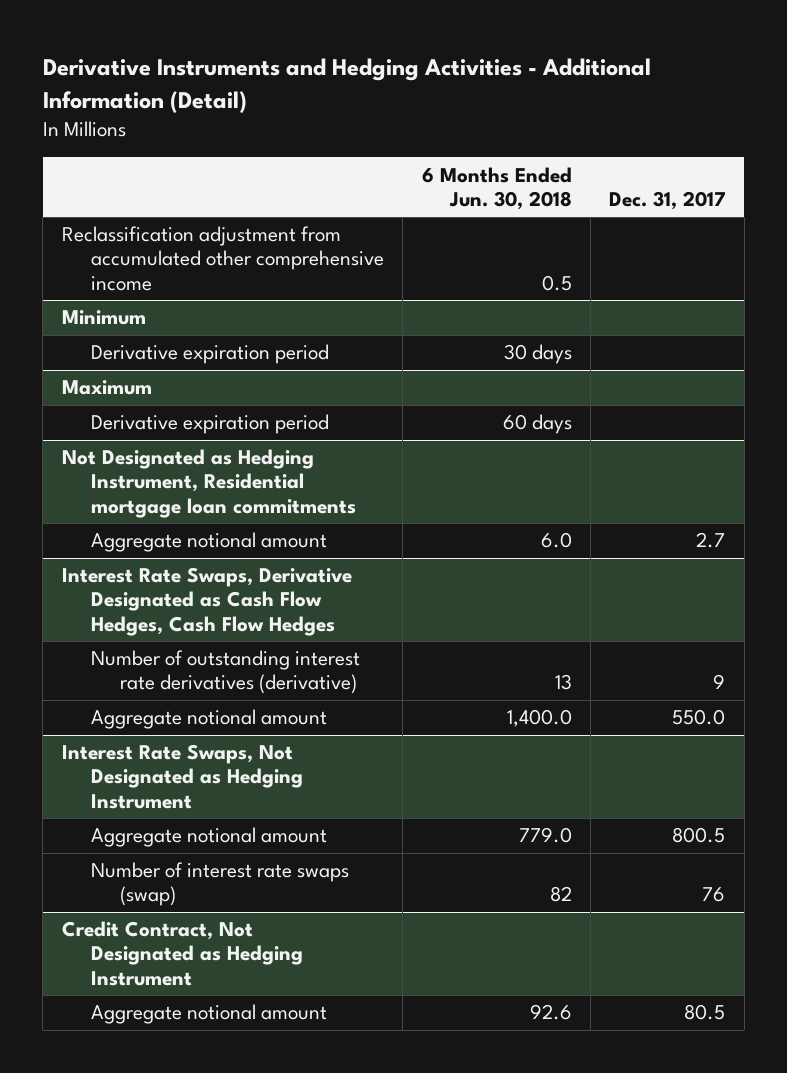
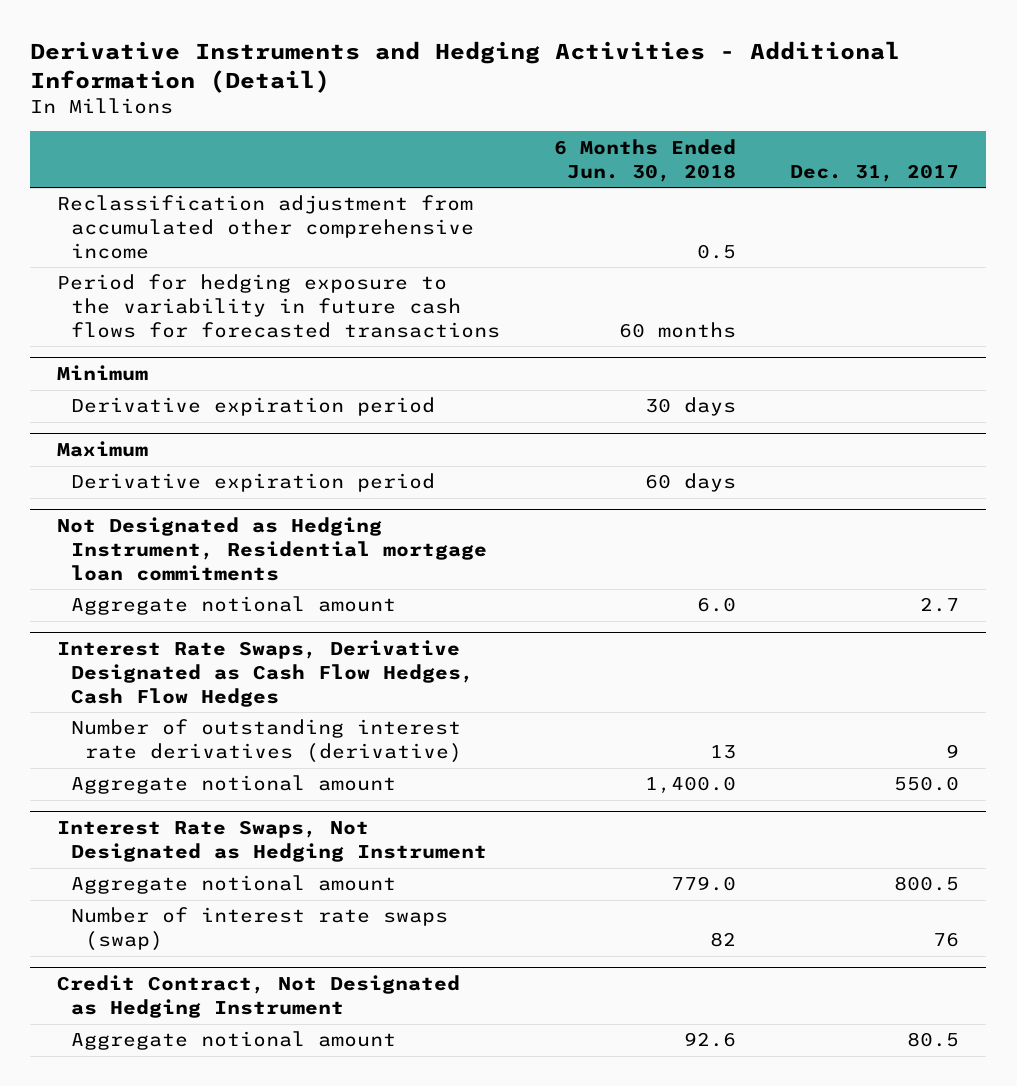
none -> [57,274,500,338] Period for hedging exposure to the variability in future cash flows for forecasted transactions

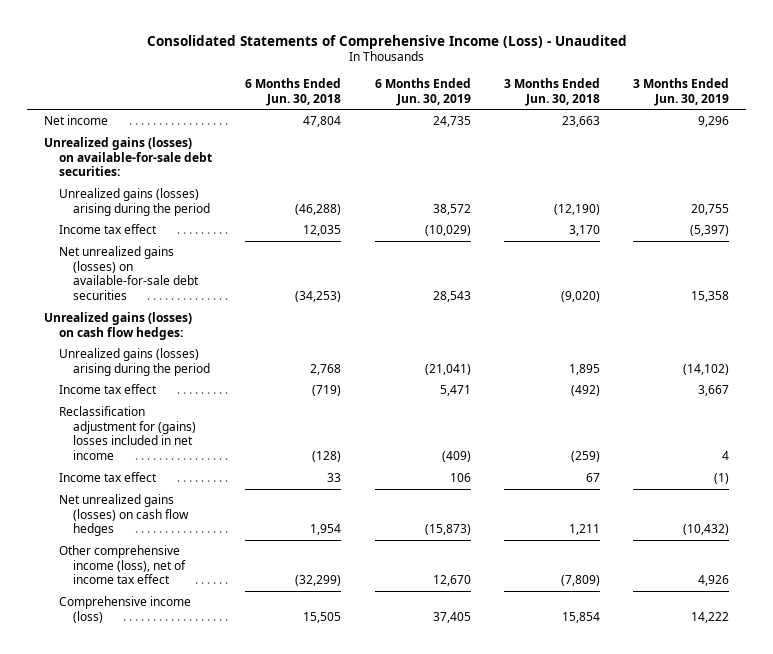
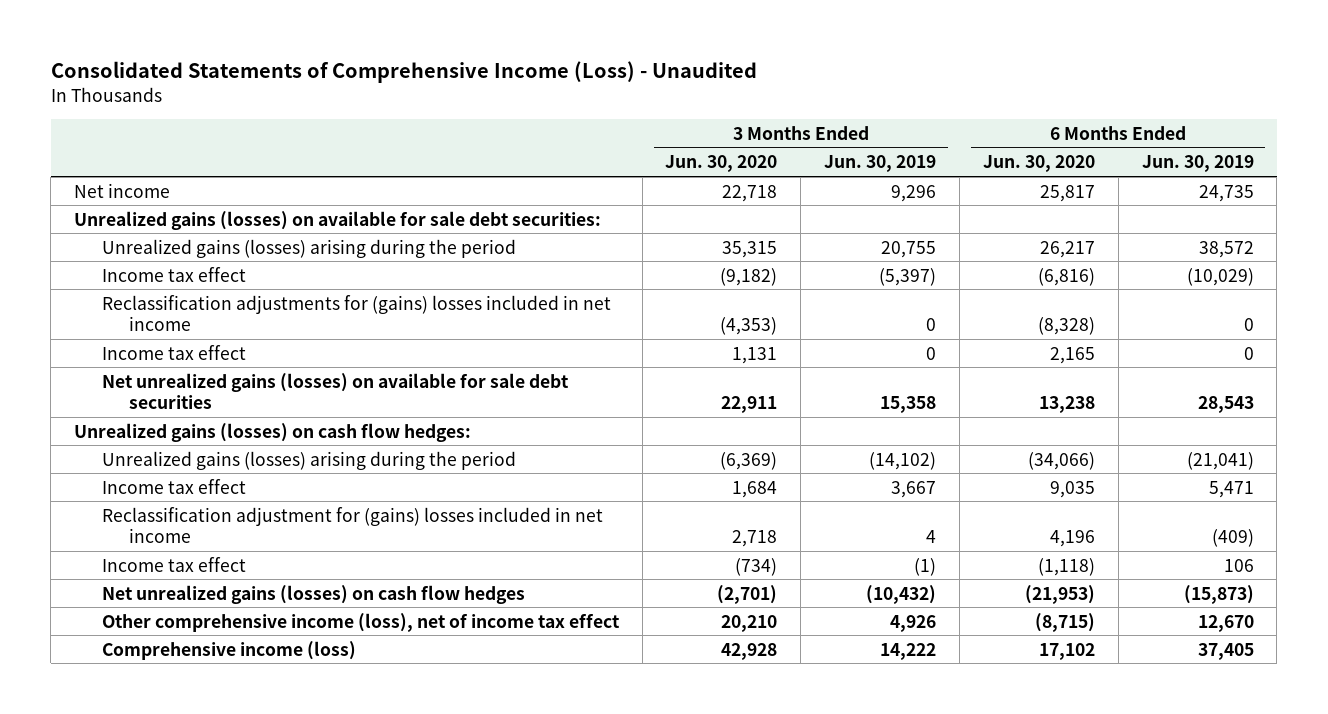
[245,78,342,106] 6 Months Ended Jun. 30, 2018 -> none
[504,78,601,106] 3 Months Ended Jun. 30, 2018 -> none
none -> [665,155,778,173] Jun. 30, 2020
none -> [982,155,1095,173] Jun. 30, 2020
[43,137,212,177] Unrealized gains (losses) on available-for-sale debt securities: -> [74,210,602,230] Unrealized gains (losses) on available for sale debt securities:
none -> [101,294,611,332] Reclassification adjustments for (gains) losses included in net income
none -> [101,344,246,360] Income tax effect
[58,246,200,301] Net unrealized gains (losses) on available-for-sale debt securities -> [101,372,569,410] Net unrealized gains (losses) on available for sale debt securities

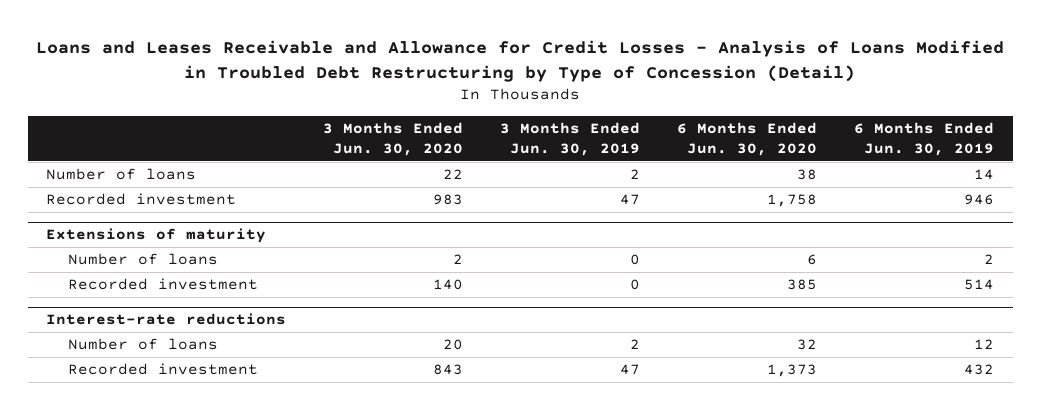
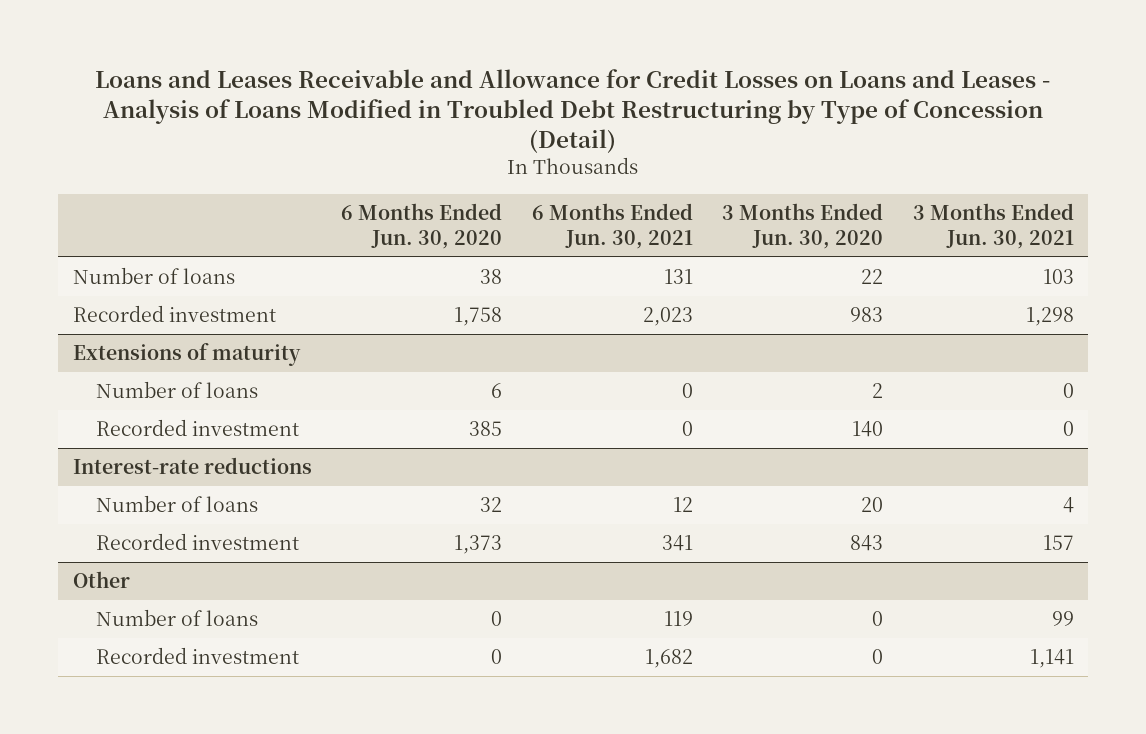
[36,39,1005,82] Loans and Leases Receivable and Allowance for Credit Losses - Analysis of Loans Modified in Troubled Debt Restructuring by Type of Concession (Detail) -> [95,68,1051,154] Loans and Leases Receivable and Allowance for Credit Losses on Loans and Leases - Analysis of Loans Modified in Troubled Debt Restructuring by Type of Concession (Detail)
[500,121,641,157] 3 Months Ended Jun. 30, 2019 -> none
[854,121,995,157] 6 Months Ended Jun. 30, 2019 -> none
none -> [531,202,693,249] 6 Months Ended Jun. 30, 2021
none -> [912,202,1074,249] 3 Months Ended Jun. 30, 2021
none -> [72,570,130,588] Other
none -> [95,608,258,626] Number of loans
none -> [95,646,299,664] Recorded investment

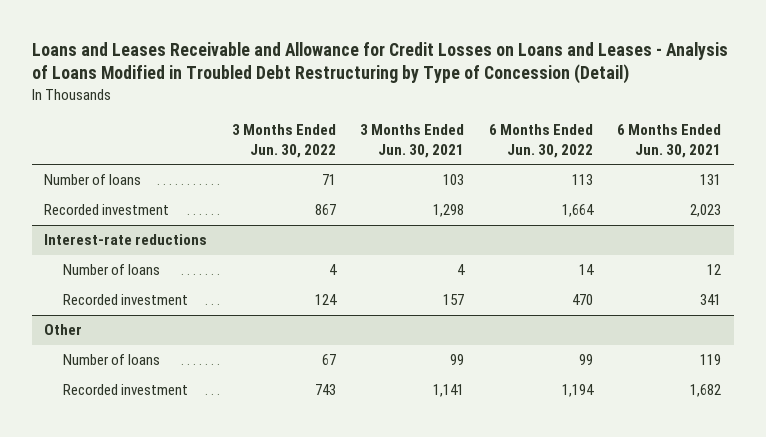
[341,202,503,249] 6 Months Ended Jun. 30, 2020 -> none
[722,202,884,249] 3 Months Ended Jun. 30, 2020 -> none
none -> [231,124,336,158] 3 Months Ended Jun. 30, 2022
none -> [488,124,593,158] 6 Months Ended Jun. 30, 2022
[72,342,301,366] Extensions of maturity -> none
[95,380,258,398] Number of loans -> none
[95,418,299,436] Recorded investment -> none

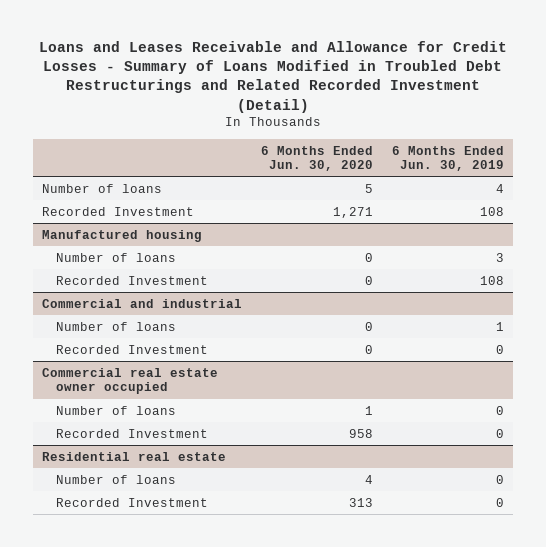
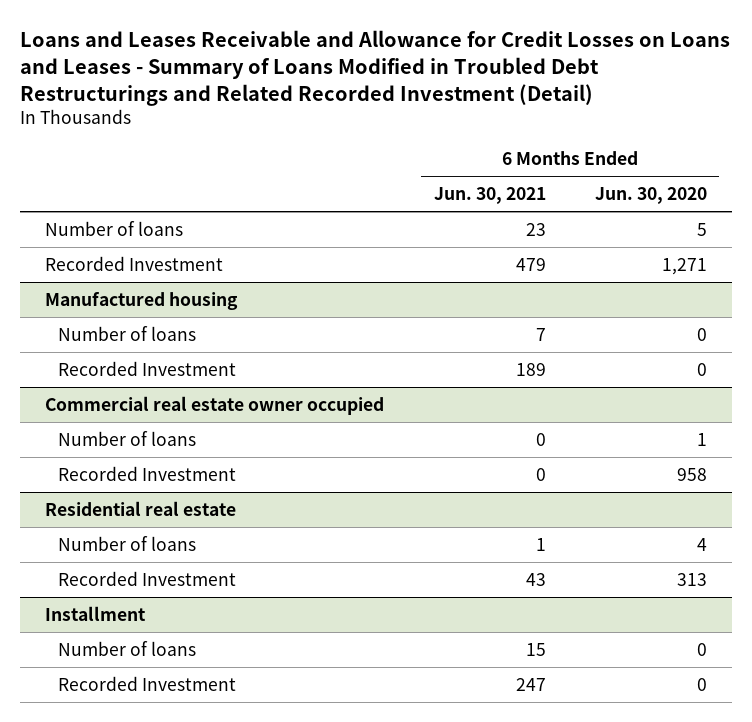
[38,40,507,113] Loans and Leases Receivable and Allowance for Credit Losses - Summary of Loans Modified in Troubled Debt Restructurings and Related Recorded Investment (Detail) -> [20,30,731,107] Loans and Leases Receivable and Allowance for Credit Losses on Loans and Leases - Summary of Loans Modified in Troubled Debt Restructurings and Related Recorded Investment (Detail)
[391,145,504,171] 6 Months Ended Jun. 30, 2019 -> none
none -> [433,187,546,205] Jun. 30, 2021
[42,298,243,308] Commercial and industrial -> none
[56,321,177,331] Number of loans -> none
[56,344,209,354] Recorded Investment -> none
none -> [45,605,147,621] Installment
none -> [57,640,196,656] Number of loans
none -> [57,675,236,691] Recorded Investment

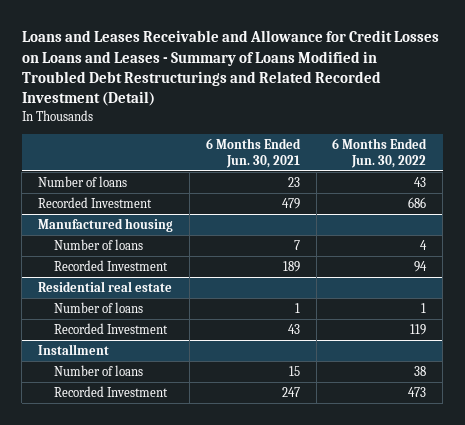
[594,187,707,205] Jun. 30, 2020 -> none
none -> [332,137,428,168] 6 Months Ended Jun. 30, 2022
[45,395,385,415] Commercial real estate owner occupied -> none
[57,430,196,446] Number of loans -> none
[57,465,236,481] Recorded Investment -> none

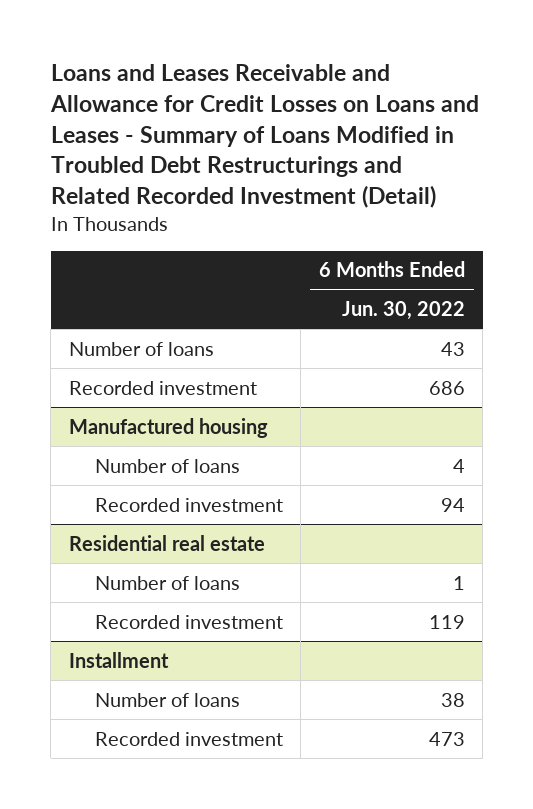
[205,137,301,168] 6 Months Ended Jun. 30, 2021 -> none
[38,196,153,208] Recorded Investment -> [68,380,257,395] Recorded investment
[53,259,168,271] Recorded Investment -> [94,497,283,512] Recorded investment
[53,322,168,334] Recorded Investment -> [94,614,283,629] Recorded investment
[53,385,168,397] Recorded Investment -> [94,731,283,746] Recorded investment

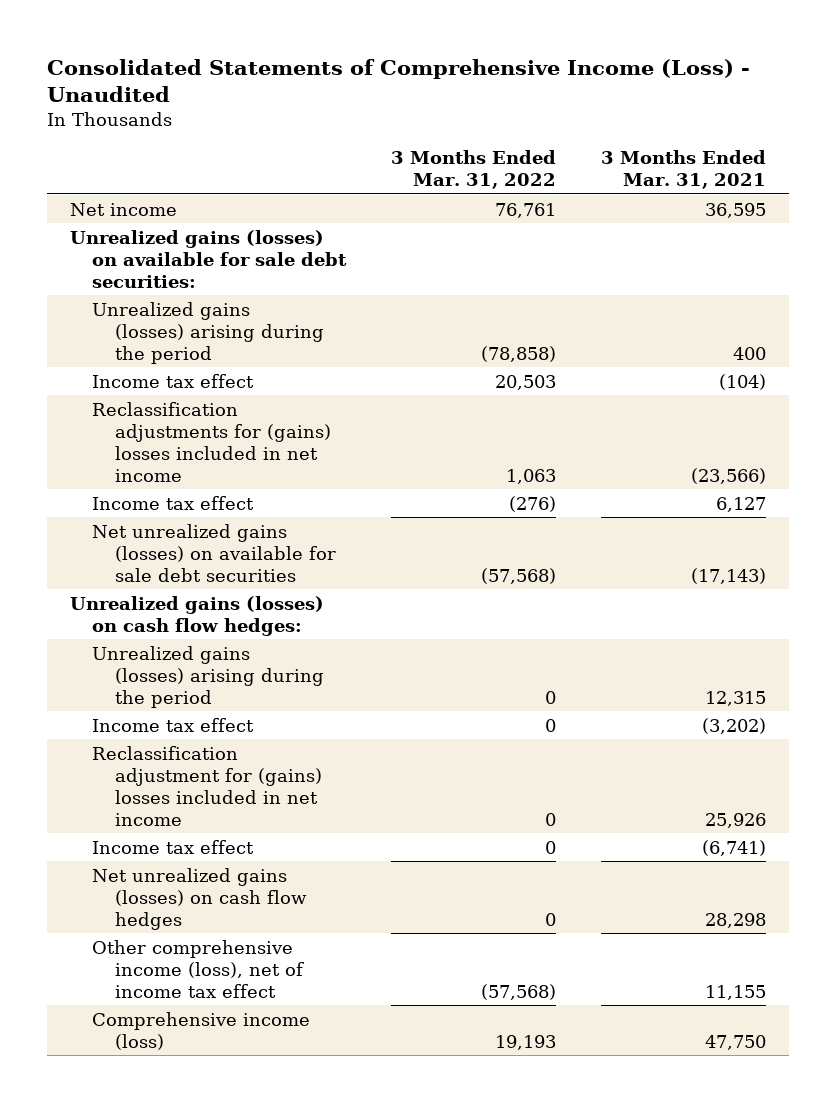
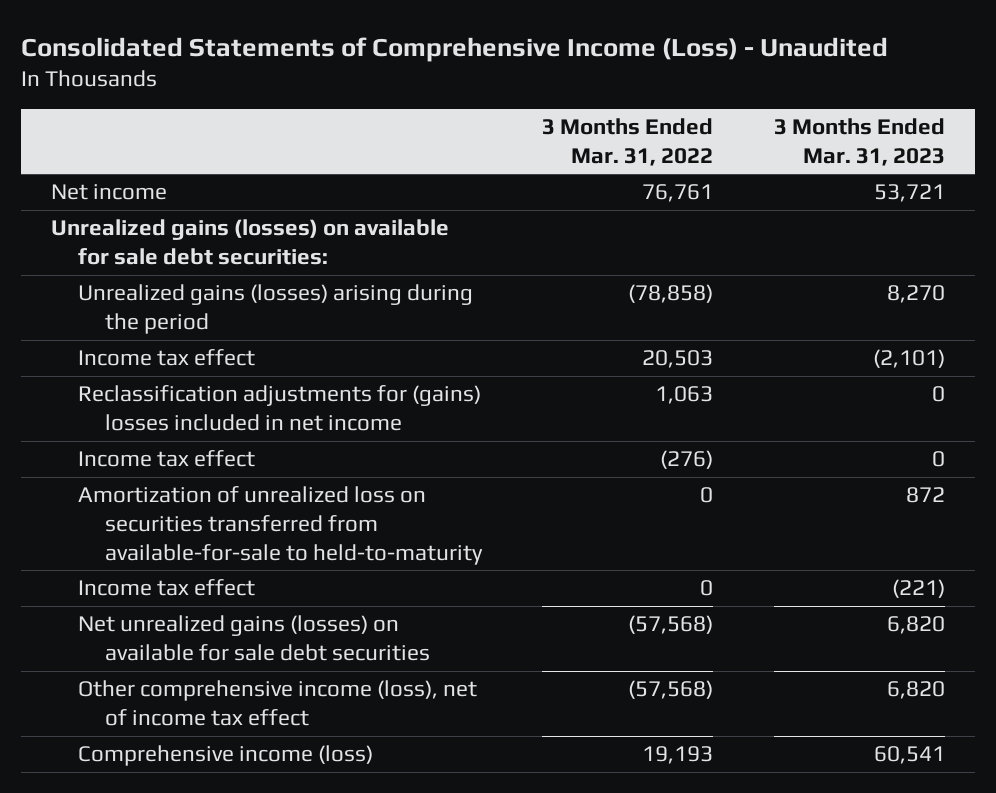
[601,150,767,190] 3 Months Ended Mar. 31, 2021 -> none
none -> [773,117,945,166] 3 Months Ended Mar. 31, 2023
[69,595,324,636] Unrealized gains (losses) on cash flow hedges: -> none
[92,645,324,708] Unrealized gains (losses) arising during the period -> none
[92,717,255,732] Income tax effect -> none
[92,745,322,826] Reclassification adjustment for (gains) losses included in net income -> none
none -> [78,486,484,565] Amortization of unrealized loss on securities transferred from available-for-sale to held-to-maturity
[92,867,307,930] Net unrealized gains (losses) on cash flow hedges -> none
[92,523,336,582] Net unrealized gains (losses) on available for sale debt securities -> [78,615,431,661] Net unrealized gains (losses) on available for sale debt securities

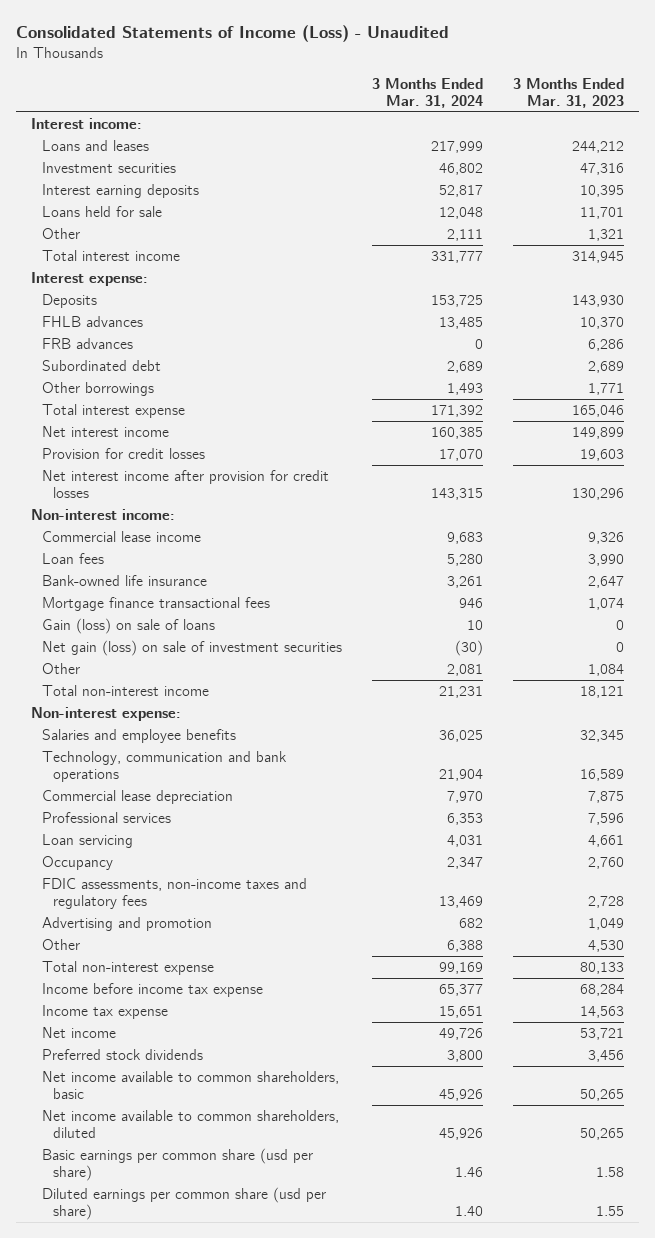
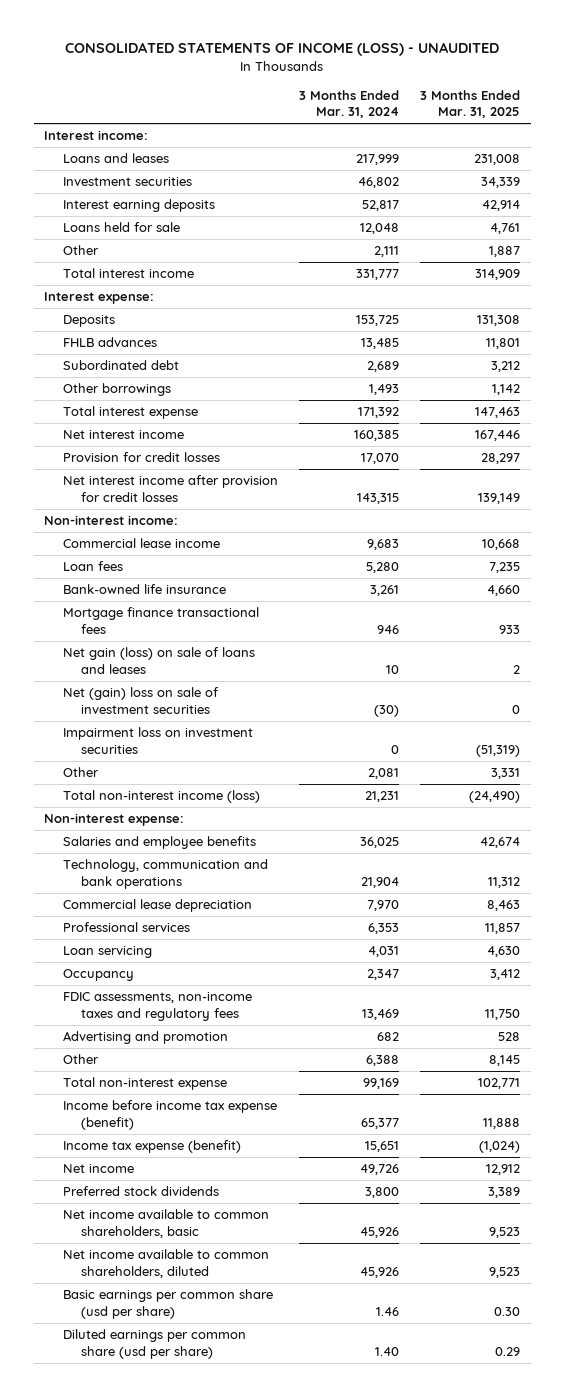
[15,25,449,43] Consolidated Statements of Income (Loss) - Unaudited -> [65,42,500,57] CONSOLIDATED STATEMENTS OF INCOME (LOSS) - UNAUDITED
[513,77,625,108] 3 Months Ended Mar. 31, 2023 -> none
none -> [420,89,521,119] 3 Months Ended Mar. 31, 2025
[42,338,134,350] FRB advances -> none
[42,618,216,635] Gain (loss) on sale of loans -> [62,647,255,674] Net gain (loss) on sale of loans and leases
[42,640,343,657] Net gain (loss) on sale of investment securities -> [62,687,219,714] Net (gain) loss on sale of investment securities
none -> [62,727,253,754] Impairment loss on investment securities
[42,685,210,697] Total non-interest income -> [62,790,260,804] Total non-interest income (loss)
[42,983,264,998] Income before income tax expense -> [62,1100,277,1130] Income before income tax expense (benefit)
[42,1005,169,1020] Income tax expense -> [62,1140,241,1154] Income tax expense (benefit)

